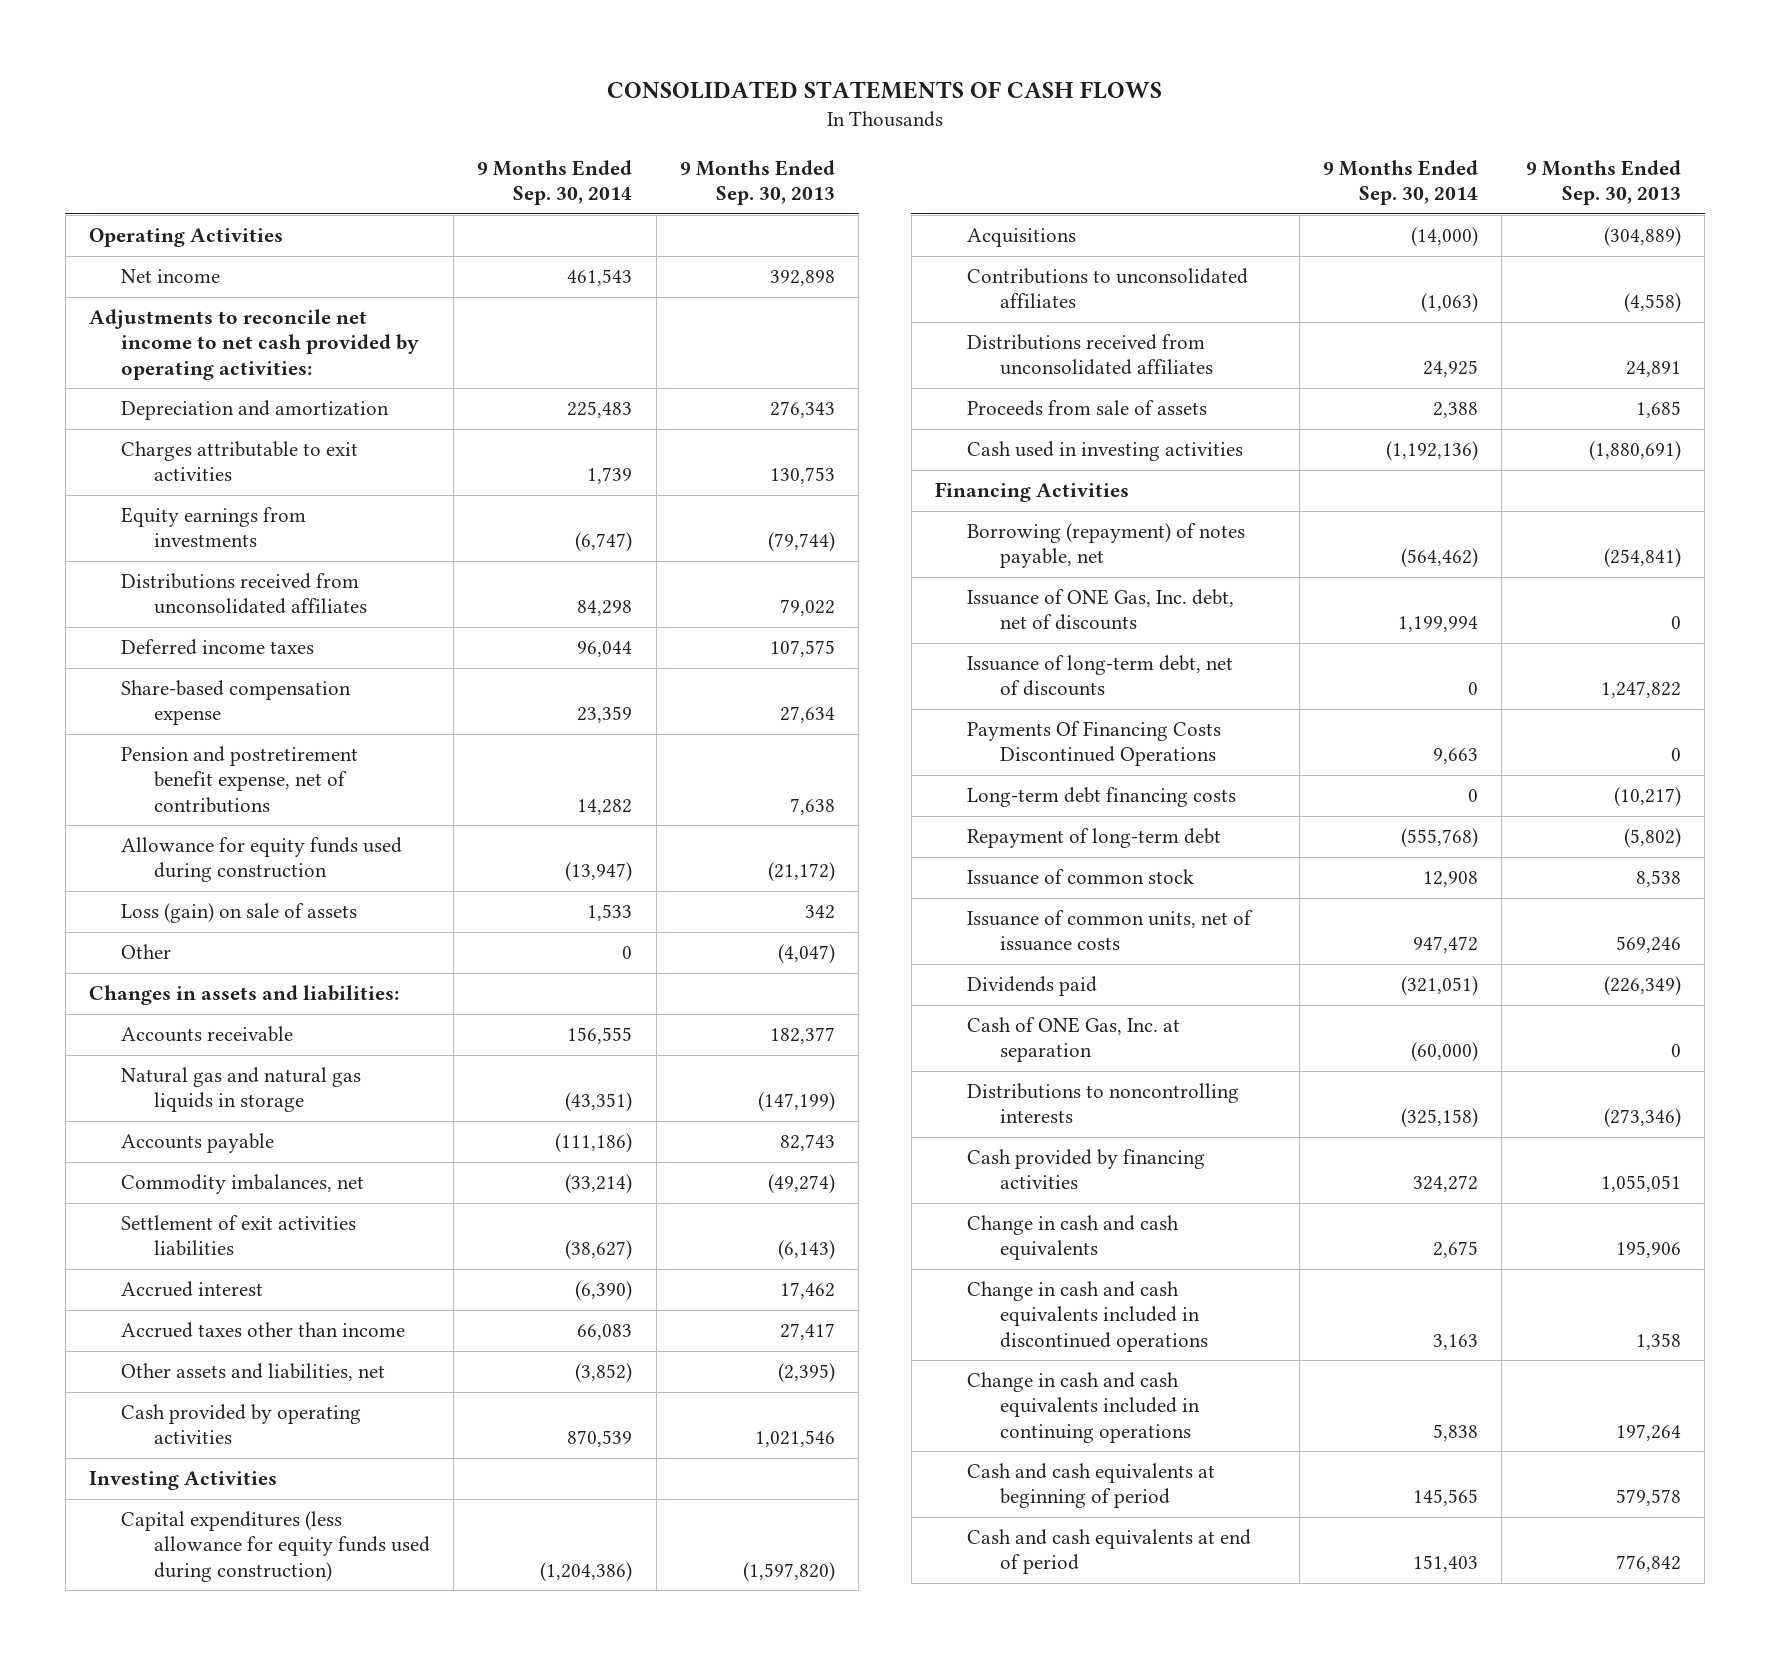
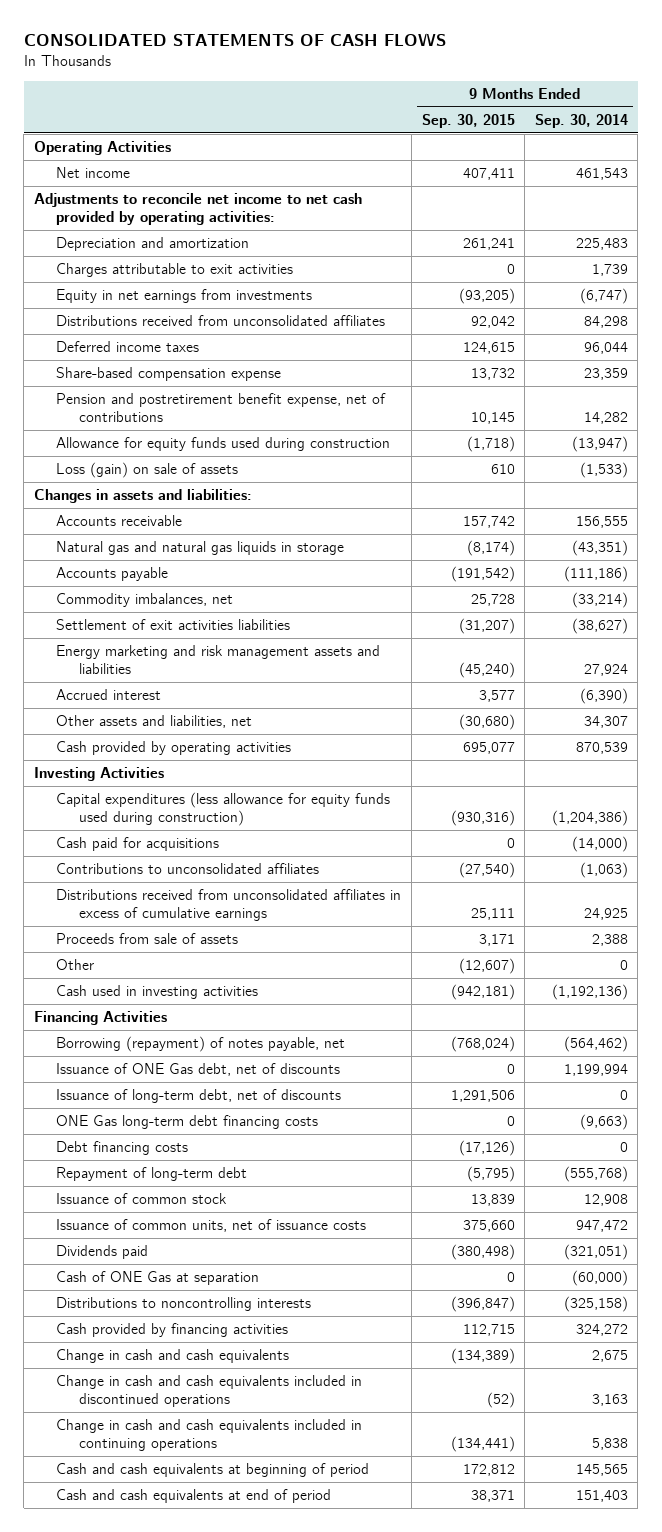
[679,159,835,205] 9 Months Ended Sep. 30, 2013 -> none
none -> [421,113,515,128] Sep. 30, 2015
[121,507,307,548] Equity earnings from investments -> [56,288,313,303] Equity in net earnings from investments
[587,904,633,922] 1,533 -> [579,461,628,478] (1,533)
none -> [56,644,381,675] Energy marketing and risk management assets and liabilities
[121,1322,406,1339] Accrued taxes other than income -> none
[575,1363,633,1384] (3,852) -> [583,715,628,728] 34,307
[967,228,1077,248] Acquisitions -> [56,836,220,851] Cash paid for acquisitions
[967,334,1213,376] Distributions received from unconsolidated affiliates -> [56,888,402,922] Distributions received from unconsolidated affiliates in excess of cumulative earnings
[121,944,172,960] Other -> [56,958,95,970] Other
[967,589,1235,631] Issuance of ONE Gas, Inc. debt, net of discounts -> [56,1062,341,1076] Issuance of ONE Gas debt, net of discounts
[967,721,1222,767] Payments Of Financing Costs Discontinued Operations -> none
none -> [56,1114,319,1129] ONE Gas long-term debt financing costs
[967,787,1237,808] Long-term debt financing costs -> [56,1140,189,1155] Debt financing costs
[967,1017,1181,1063] Cash of ONE Gas, Inc. at separation -> [56,1270,260,1285] Cash of ONE Gas at separation

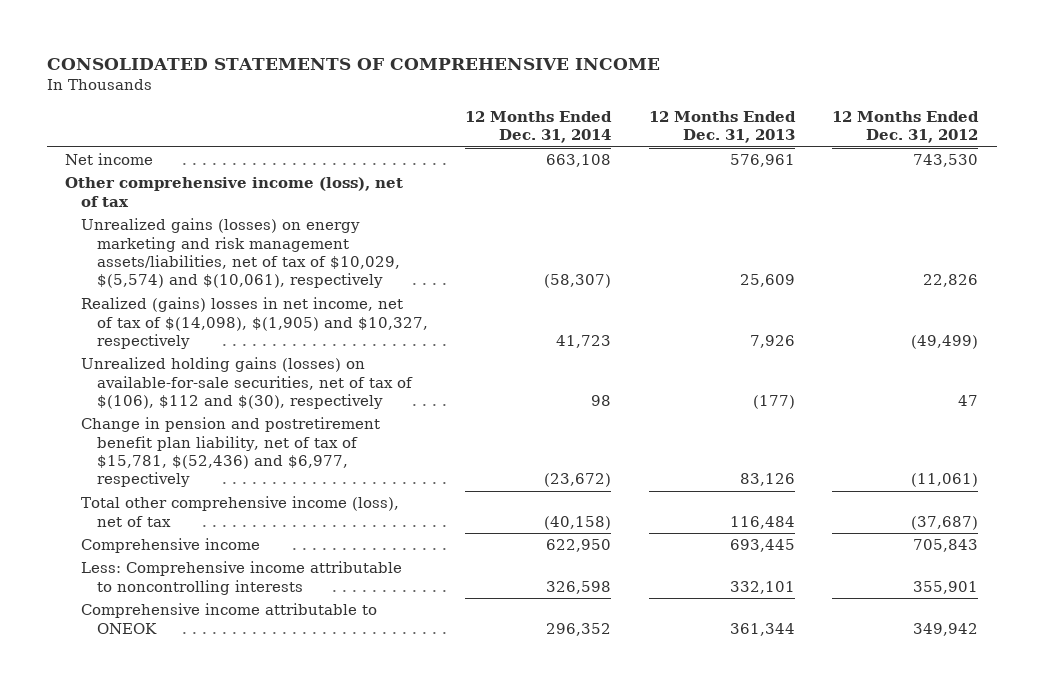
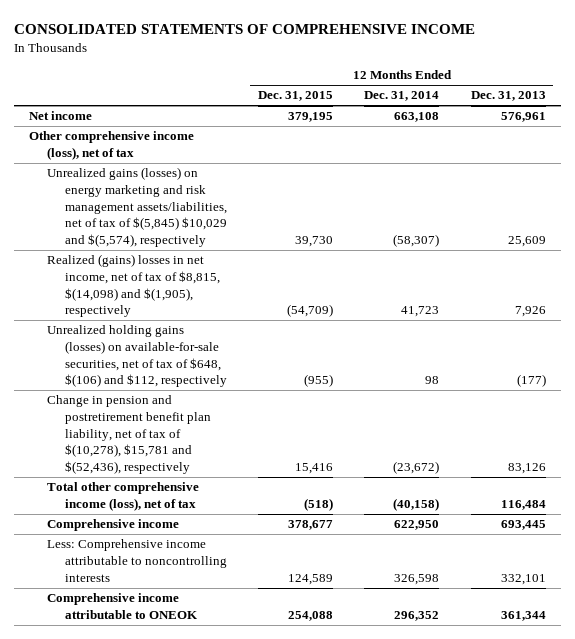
[832,110,980,144] 12 Months Ended Dec. 31, 2012 -> none
none -> [257,91,333,102] Dec. 31, 2015
[81,218,400,289] Unrealized gains (losses) on energy marketing and risk management assets/liabilities, net of tax of $10,029, $(5,574) and $(10,061), respectively -> [46,167,227,247] Unrealized gains (losses) on energy marketing and risk management assets/liabilities, net of tax of $(5,845) $10,029 and $(5,574), respectively
[81,297,428,349] Realized (gains) losses in net income, net of tax of $(14,098), $(1,905) and $10,327, respectively -> [46,254,220,318] Realized (gains) losses in net income, net of tax of $8,815, $(14,098) and $(1,905), respectively
[81,357,413,409] Unrealized holding gains (losses) on available-for-sale securities, net of tax of $(106), $112 and $(30), respectively -> [46,325,227,388] Unrealized holding gains (losses) on available-for-sale securities, net of tax of $648, $(106) and $112, respectively
[81,417,381,488] Change in pension and postretirement benefit plan liability, net of tax of $15,781, $(52,436) and $6,977, respectively -> [46,395,211,474] Change in pension and postretirement benefit plan liability, net of tax of $(10,278), $15,781 and $(52,436), respectively

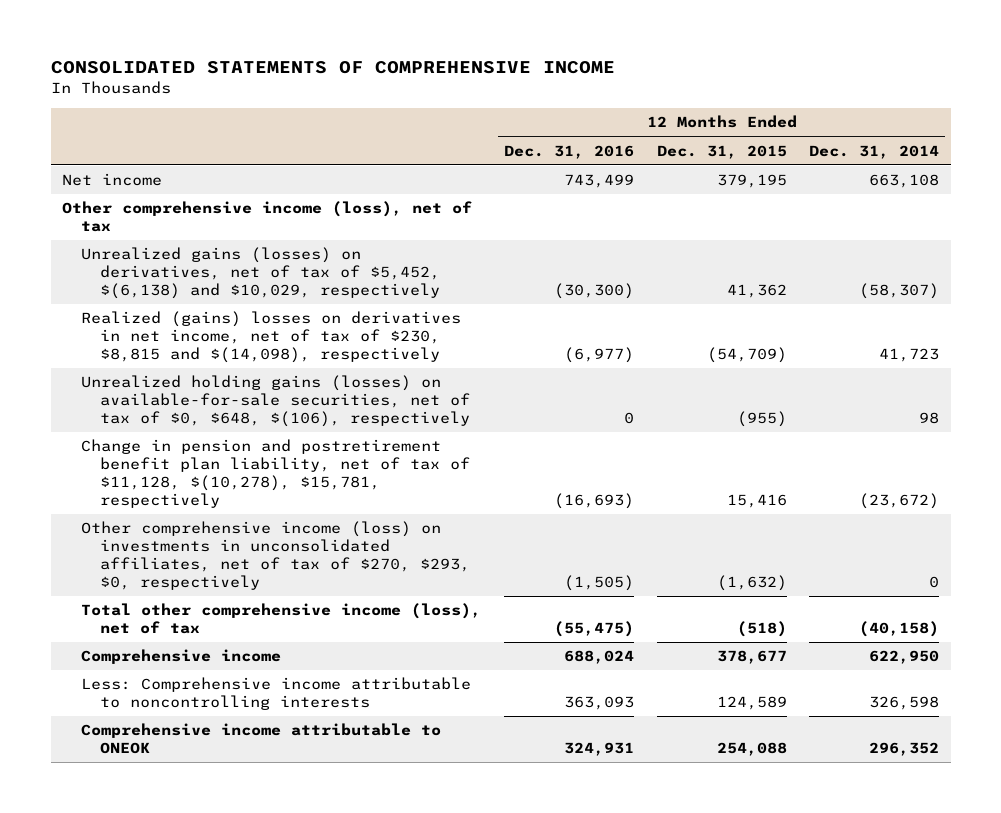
[470,91,546,102] Dec. 31, 2013 -> none
none -> [503,144,634,159] Dec. 31, 2016
[46,167,227,247] Unrealized gains (losses) on energy marketing and risk management assets/liabilities, net of tax of $(5,845) $10,029 and $(5,574), respectively -> [80,247,440,300] Unrealized gains (losses) on derivatives, net of tax of $5,452, $(6,138) and $10,029, respectively
[294,235,333,247] 39,730 -> [726,284,787,299] 41,362
[46,254,220,318] Realized (gains) losses in net income, net of tax of $8,815, $(14,098) and $(1,905), respectively -> [80,311,461,364] Realized (gains) losses on derivatives in net income, net of tax of $230, $8,815 and $(14,098), respectively
[46,325,227,388] Unrealized holding gains (losses) on available-for-sale securities, net of tax of $648, $(106) and $112, respectively -> [80,375,470,428] Unrealized holding gains (losses) on available-for-sale securities, net of tax of $0, $648, $(106), respectively
[46,395,211,474] Change in pension and postretirement benefit plan liability, net of tax of $(10,278), $15,781 and $(52,436), respectively -> [80,439,470,509] Change in pension and postretirement benefit plan liability, net of tax of $11,128, $(10,278), $15,781, respectively
none -> [80,521,470,591] Other comprehensive income (loss) on investments in unconsolidated affiliates, net of tax of $270, $293, $0, respectively

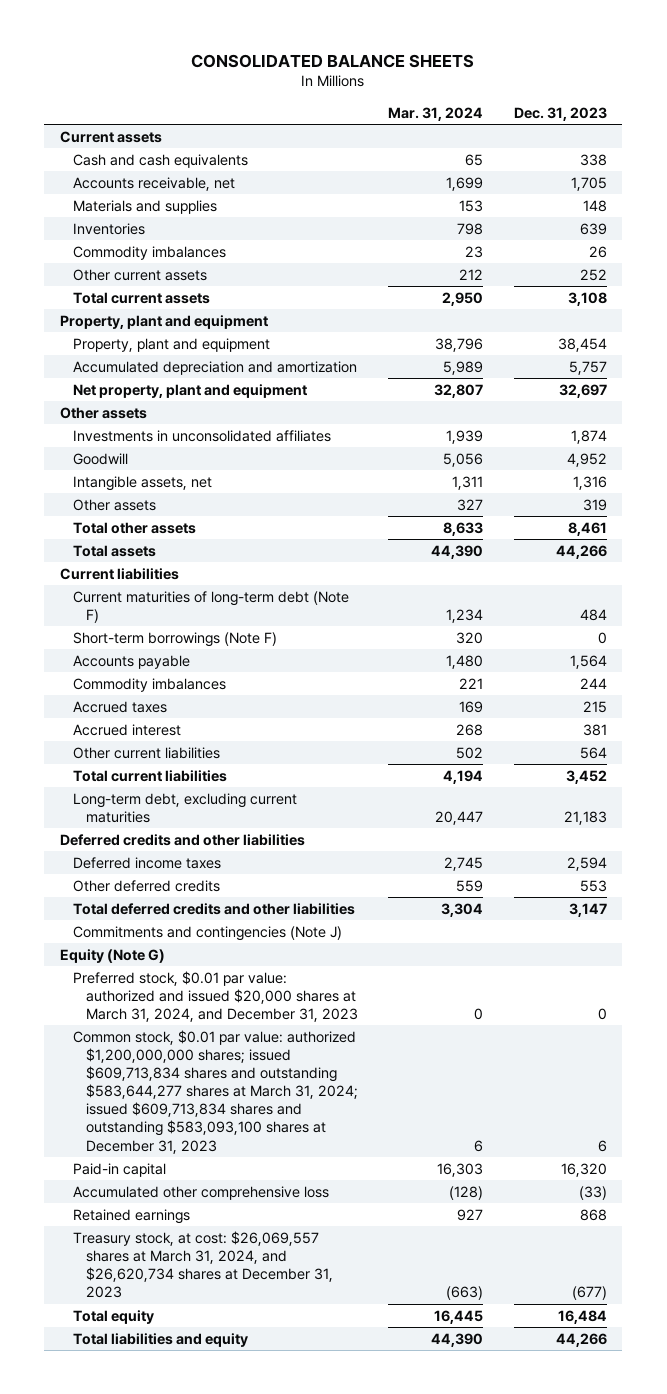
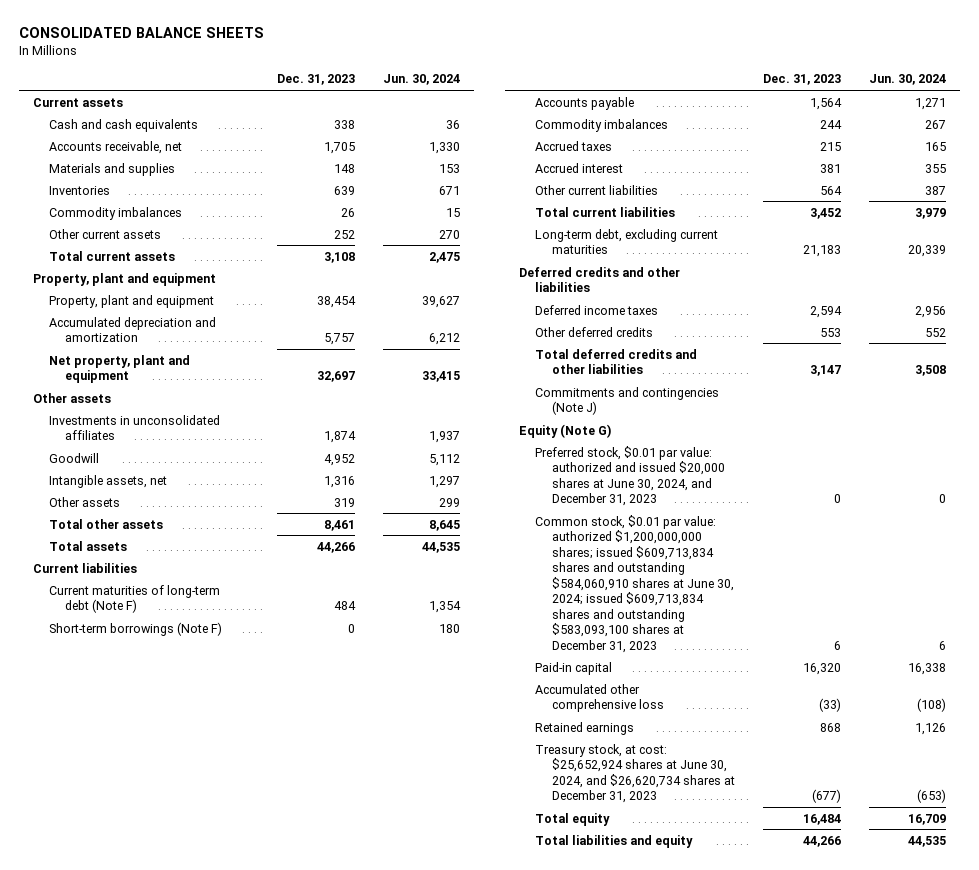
[388,106,484,121] Mar. 31, 2024 -> none
none -> [382,74,460,86] Jun. 30, 2024
[72,970,358,1023] Preferred stock, $0.01 par value: authorized and issued $20,000 shares at March 31, 2024, and December 31, 2023 -> [535,445,725,507] Preferred stock, $0.01 par value: authorized and issued $20,000 shares at June 30, 2024, and December 31, 2023
[72,1029,358,1154] Common stock, $0.01 par value: authorized $1,200,000,000 shares; issued $609,713,834 shares and outstanding $583,644,277 shares at March 31, 2024; issued $609,713,834 shares and outstanding $583,093,100 shares at December 31, 2023 -> [535,514,734,653] Common stock, $0.01 par value: authorized $1,200,000,000 shares; issued $609,713,834 shares and outstanding $584,060,910 shares at June 30, 2024; issued $609,713,834 shares and outstanding $583,093,100 shares at December 31, 2023
[72,1230,333,1299] Treasury stock, at cost: $26,069,557 shares at March 31, 2024, and $26,620,734 shares at December 31, 2023 -> [535,743,735,804] Treasury stock, at cost: $25,652,924 shares at June 30, 2024, and $26,620,734 shares at December 31, 2023

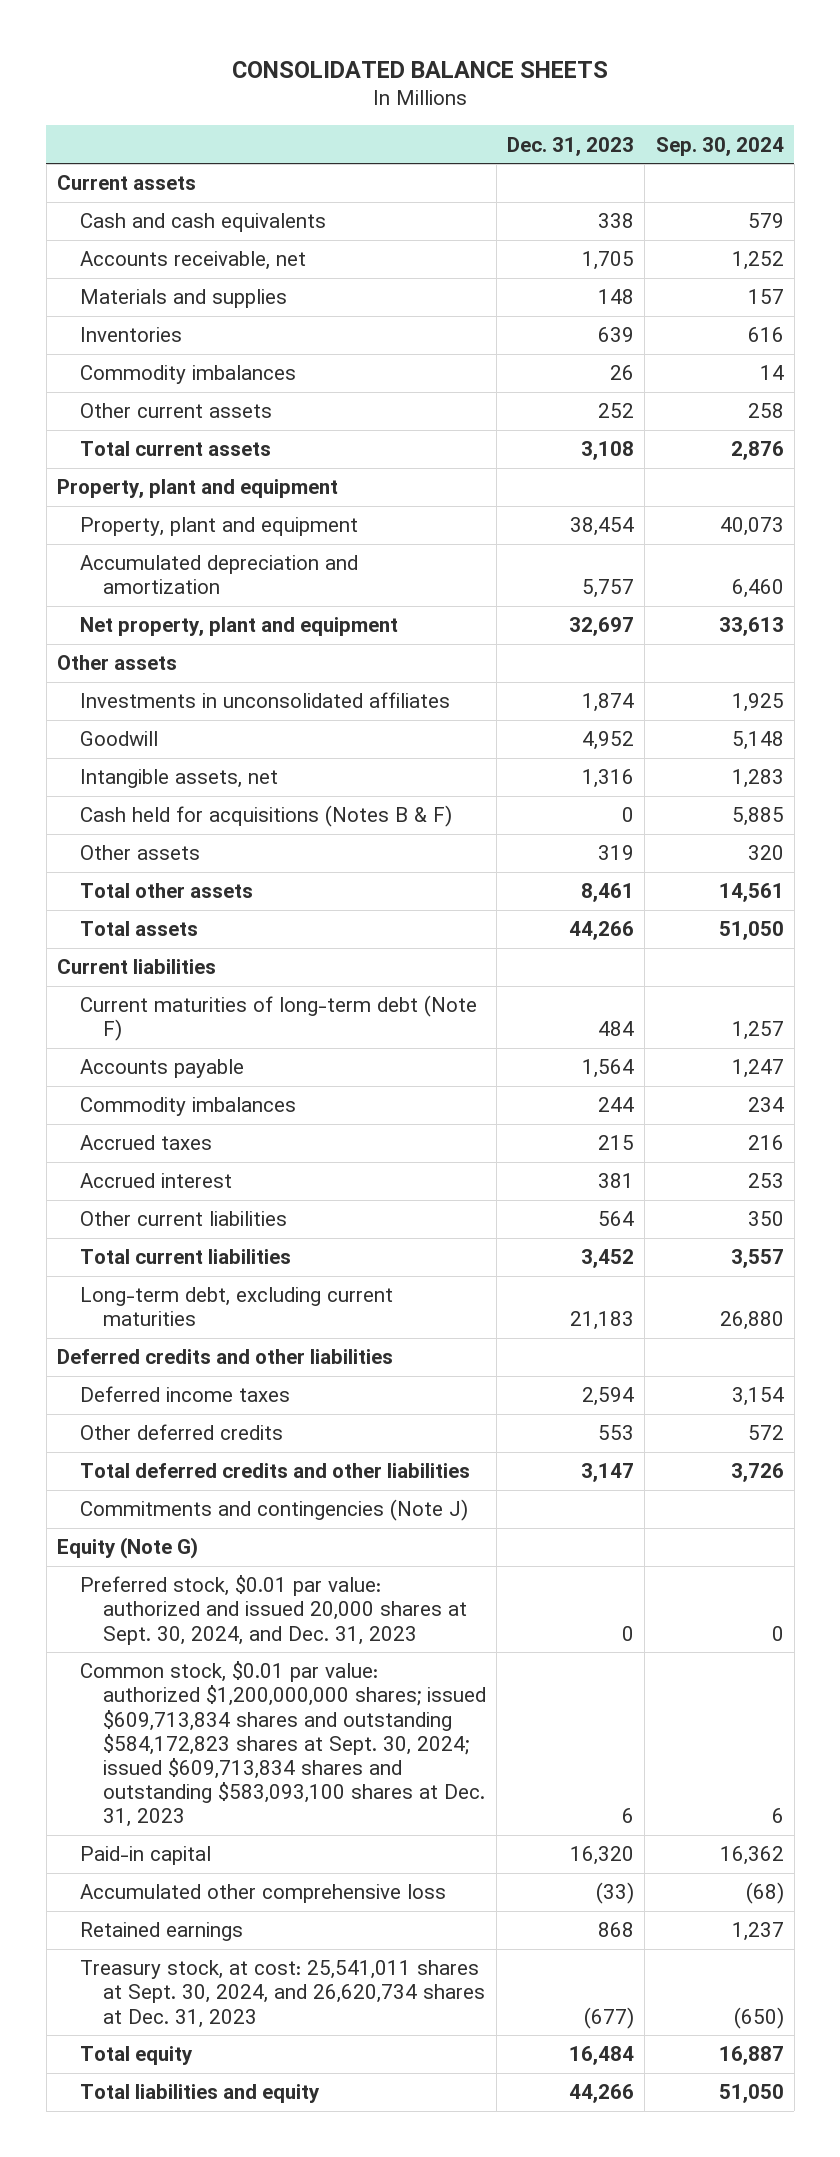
[382,74,460,86] Jun. 30, 2024 -> none
none -> [655,136,784,156] Sep. 30, 2024
none -> [79,805,452,828] Cash held for acquisitions (Notes B & F)
[49,621,223,636] Short-term borrowings (Note F) -> none
[535,445,725,507] Preferred stock, $0.01 par value: authorized and issued $20,000 shares at June 30, 2024, and December 31, 2023 -> [79,1575,467,1645] Preferred stock, $0.01 par value: authorized and issued 20,000 shares at Sept. 30, 2024, and Dec. 31, 2023
[535,514,734,653] Common stock, $0.01 par value: authorized $1,200,000,000 shares; issued $609,713,834 shares and outstanding $584,060,910 shares at June 30, 2024; issued $609,713,834 shares and outstanding $583,093,100 shares at December 31, 2023 -> [79,1661,486,1828] Common stock, $0.01 par value: authorized $1,200,000,000 shares; issued $609,713,834 shares and outstanding $584,172,823 shares at Sept. 30, 2024; issued $609,713,834 shares and outstanding $583,093,100 shares at Dec. 31, 2023
[535,743,735,804] Treasury stock, at cost: $25,652,924 shares at June 30, 2024, and $26,620,734 shares at December 31, 2023 -> [79,1960,485,2028] Treasury stock, at cost: 25,541,011 shares at Sept. 30, 2024, and 26,620,734 shares at Dec. 31, 2023

